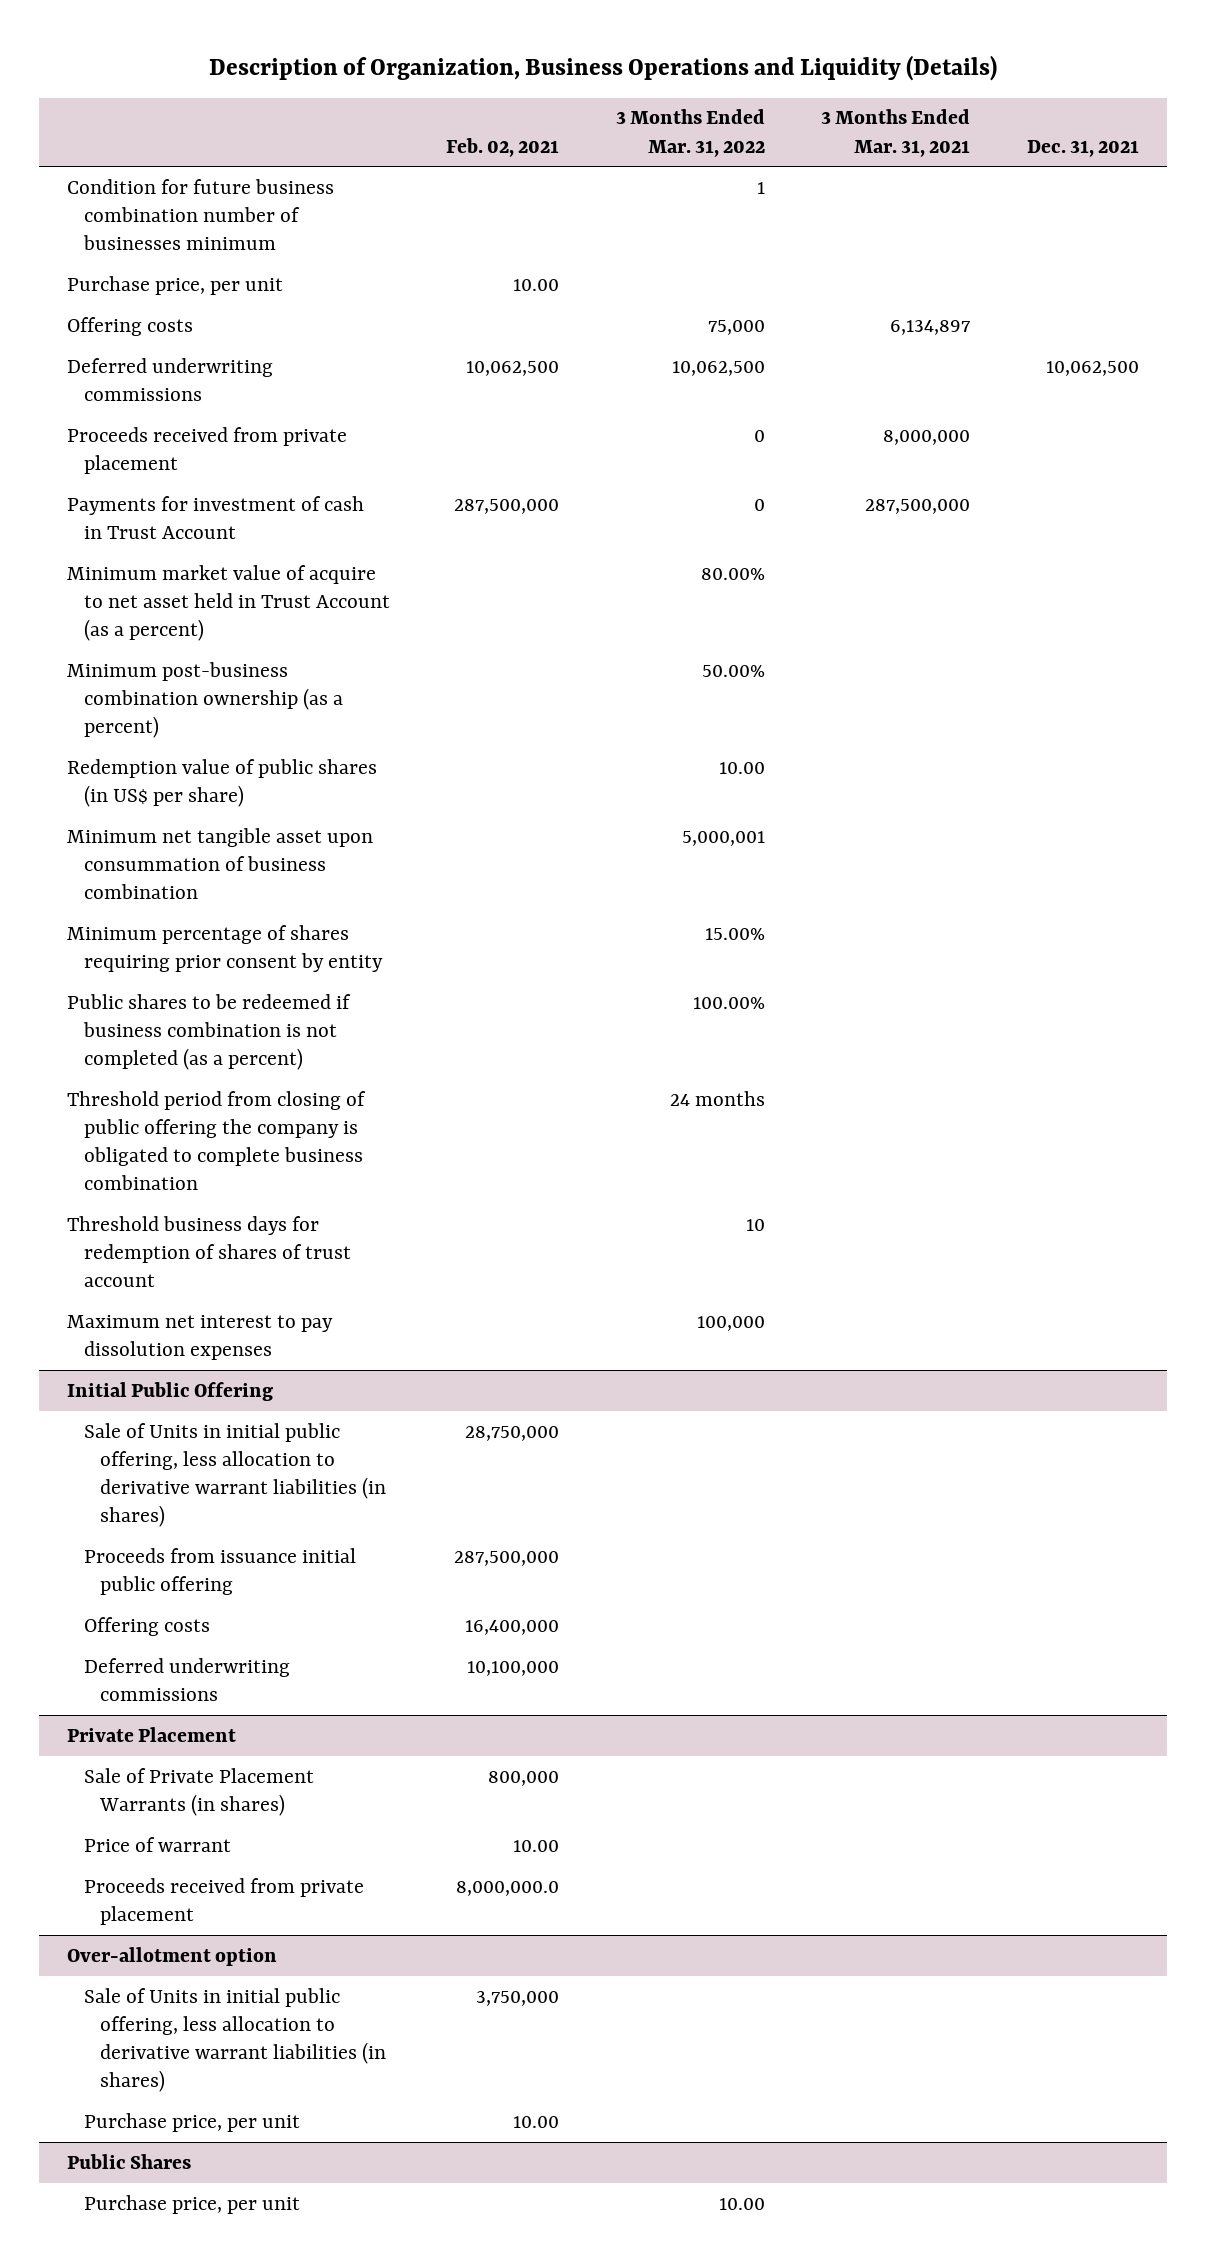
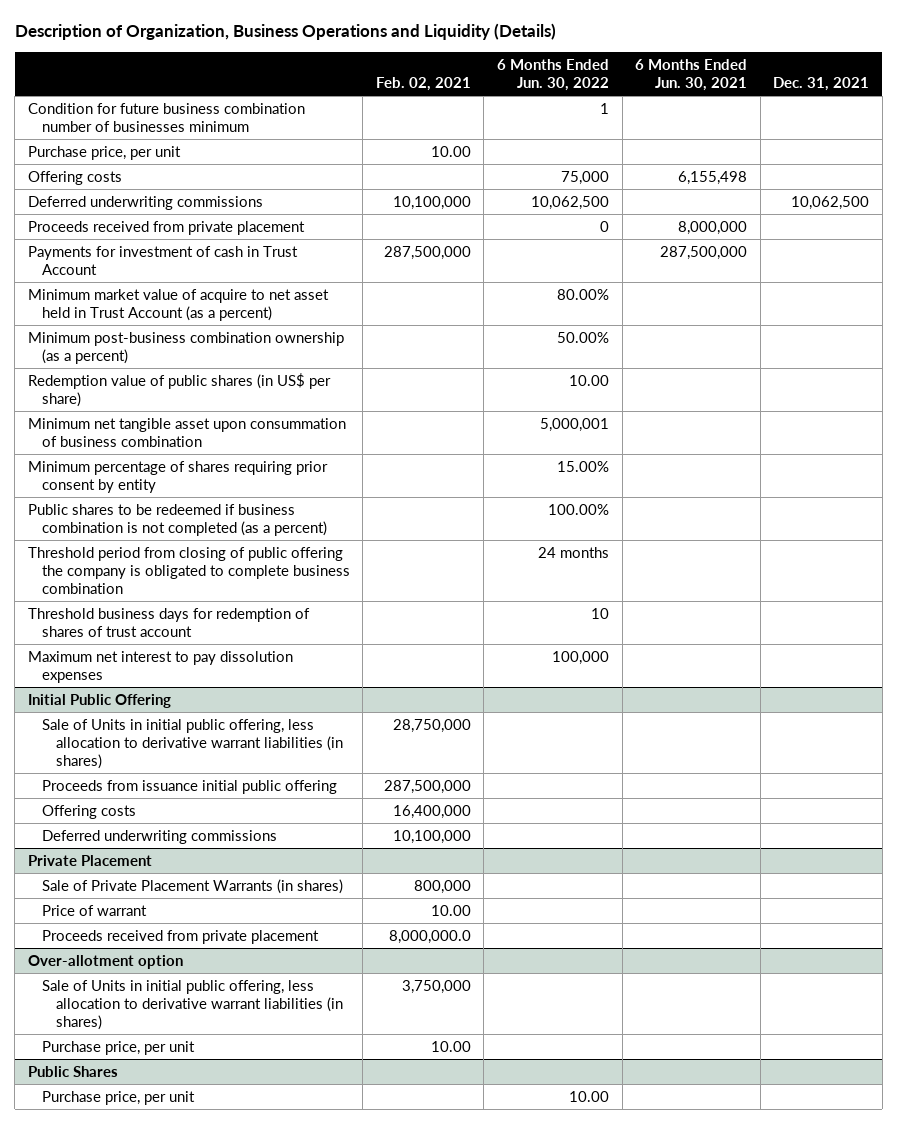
[615,109,765,157] 3 Months Ended Mar. 31, 2022 -> none
[821,109,971,157] 3 Months Ended Mar. 31, 2021 -> none
none -> [497,58,610,91] 6 Months Ended Jun. 30, 2022
none -> [635,58,748,91] 6 Months Ended Jun. 30, 2021
[466,360,560,376] 10,062,500 -> [392,195,471,210] 10,100,000

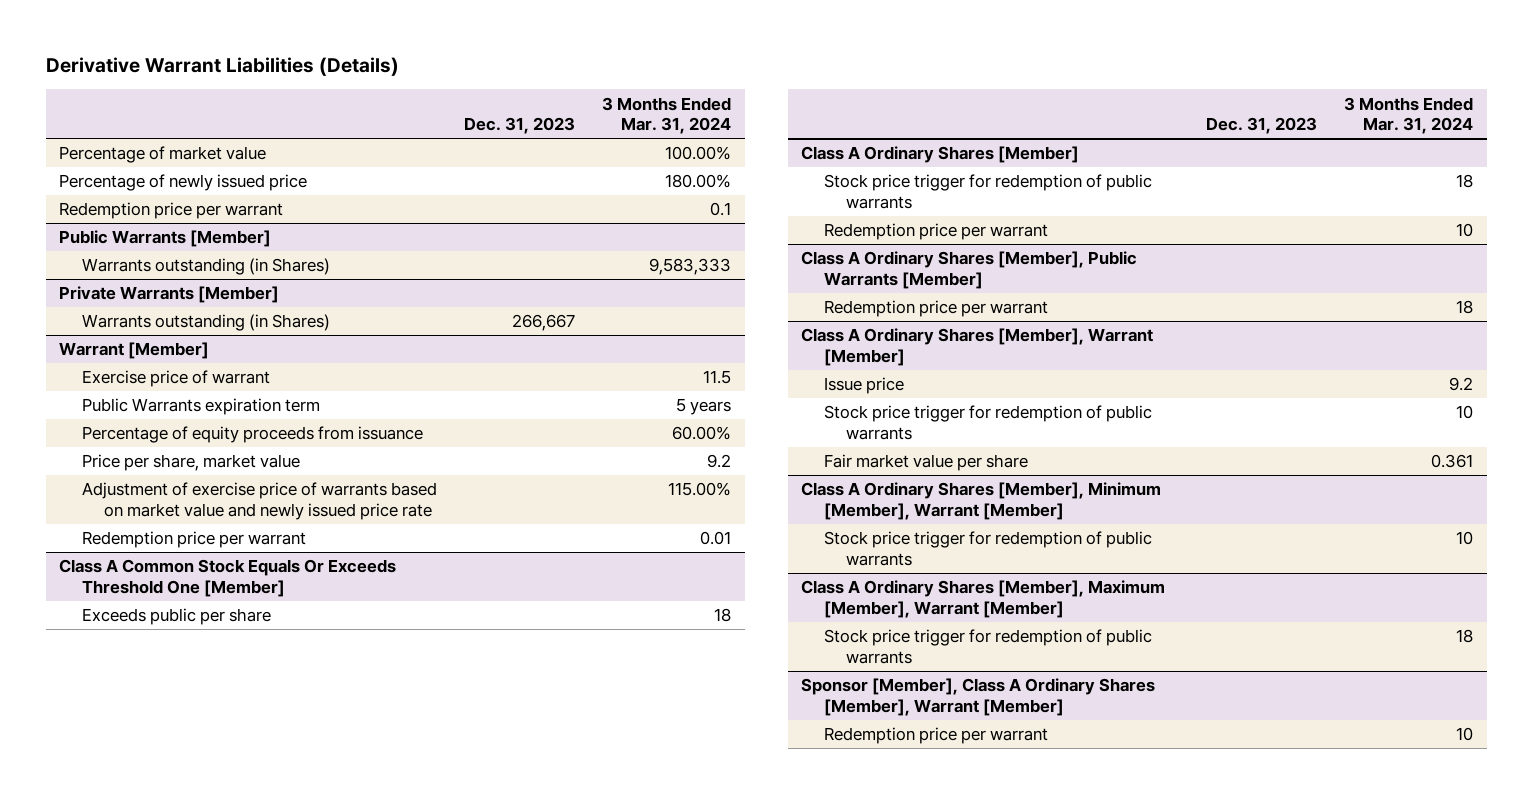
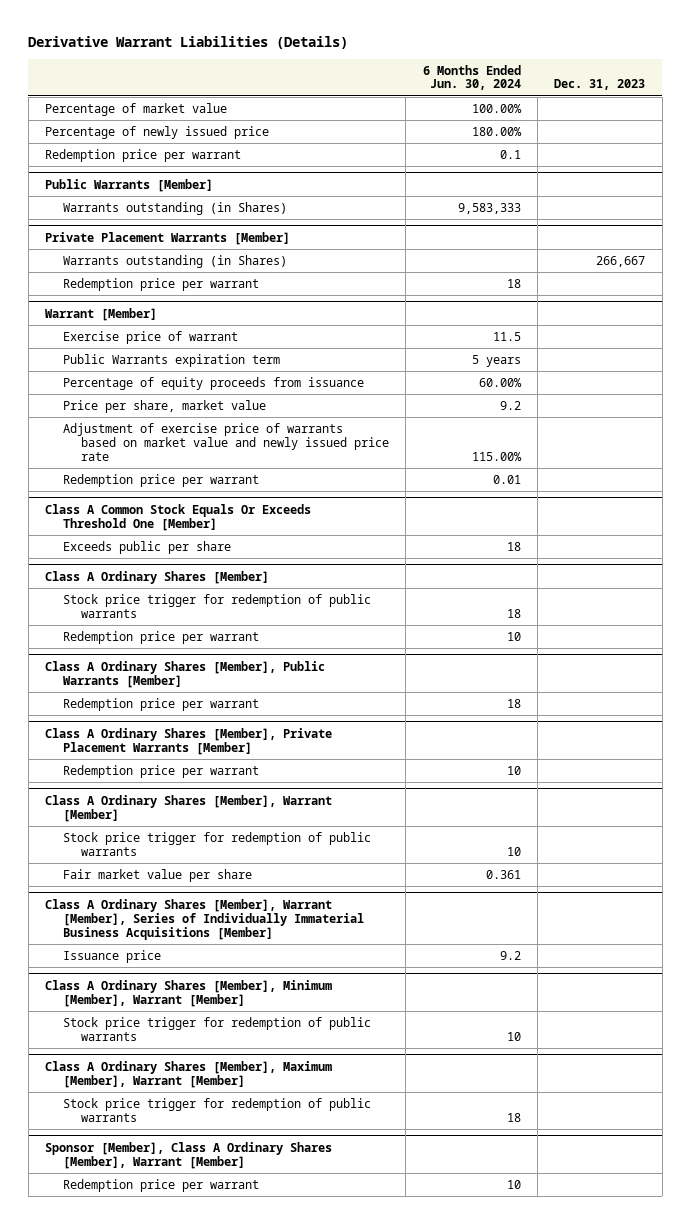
[602,96,732,134] 3 Months Ended Mar. 31, 2024 -> none
none -> [422,64,521,91] 6 Months Ended Jun. 30, 2024
[59,286,280,304] Private Warrants [Member] -> [45,231,291,245] Private Placement Warrants [Member]
none -> [62,277,259,291] Redemption price per warrant
none -> [45,727,333,755] Class A Ordinary Shares [Member], Private Placement Warrants [Member]
none -> [62,764,259,778] Redemption price per warrant
[823,377,904,395] Issue price -> none
none -> [45,898,364,940] Class A Ordinary Shares [Member], Warrant [Member], Series of Individually Immaterial Business Acquisitions [Member]
none -> [62,949,161,963] Issuance price

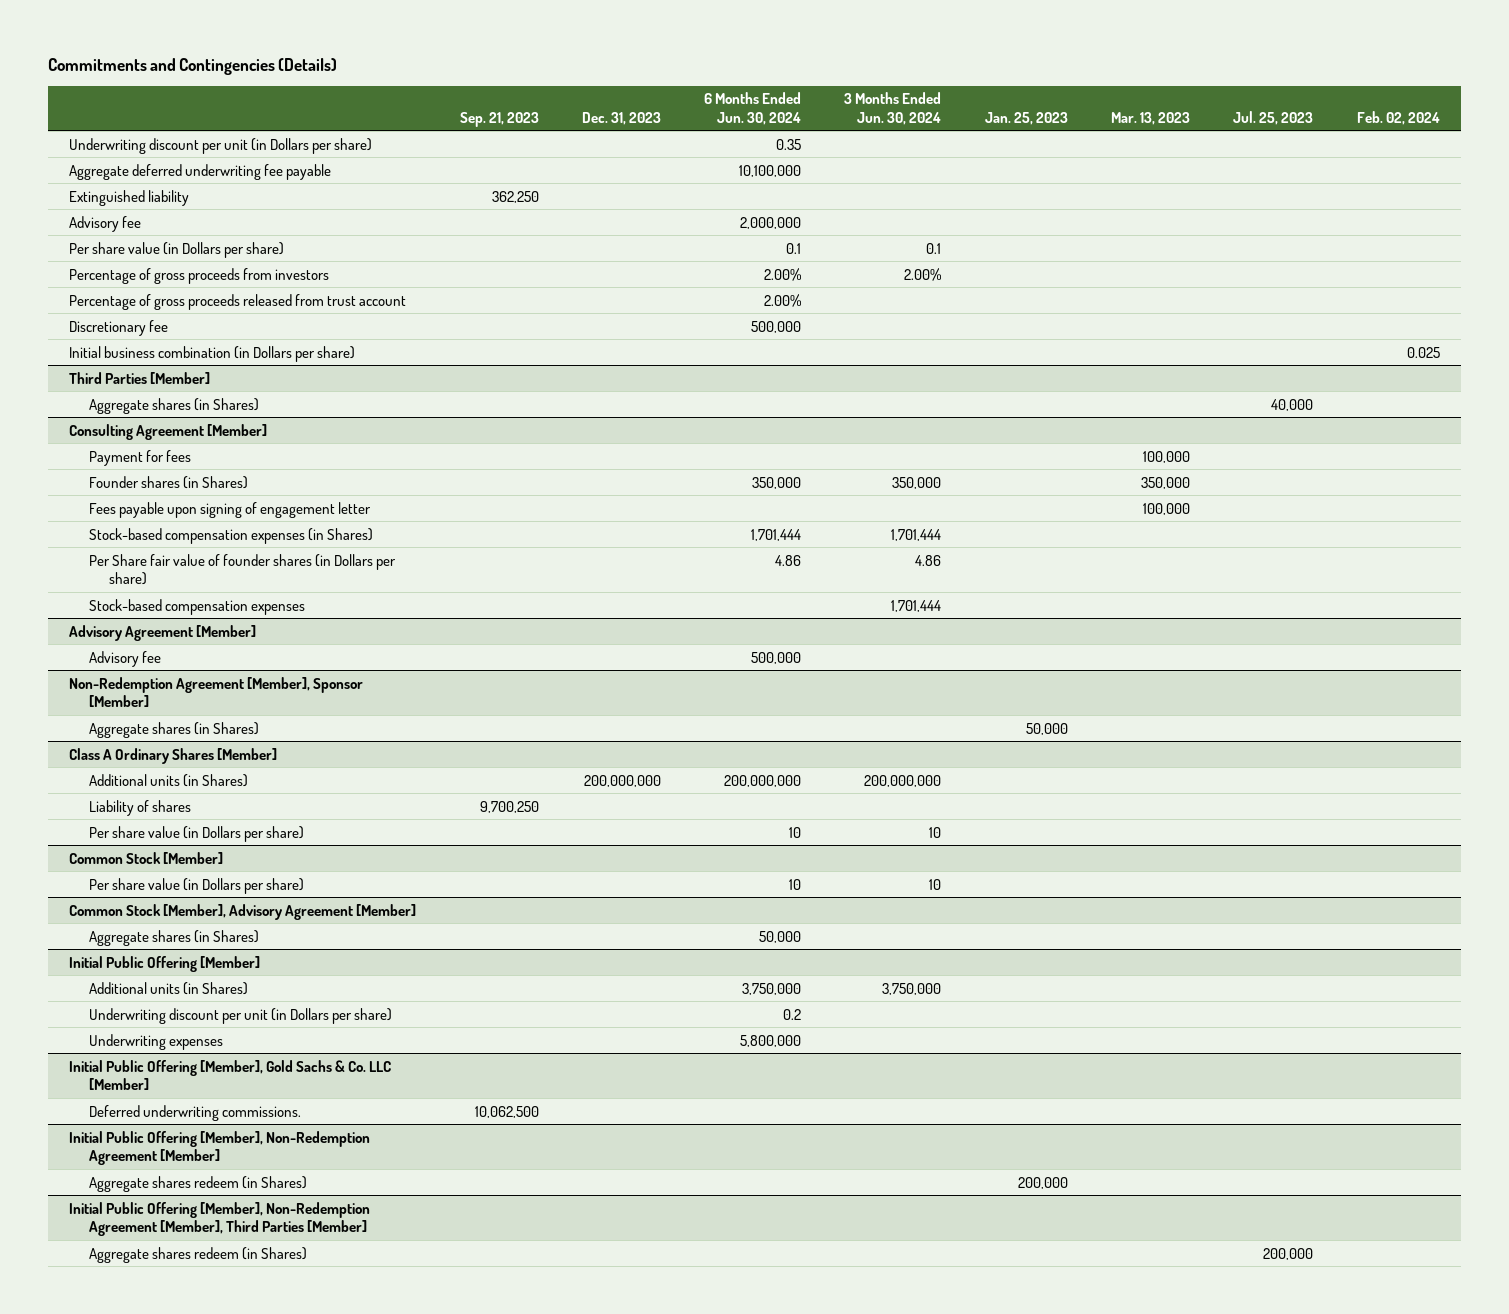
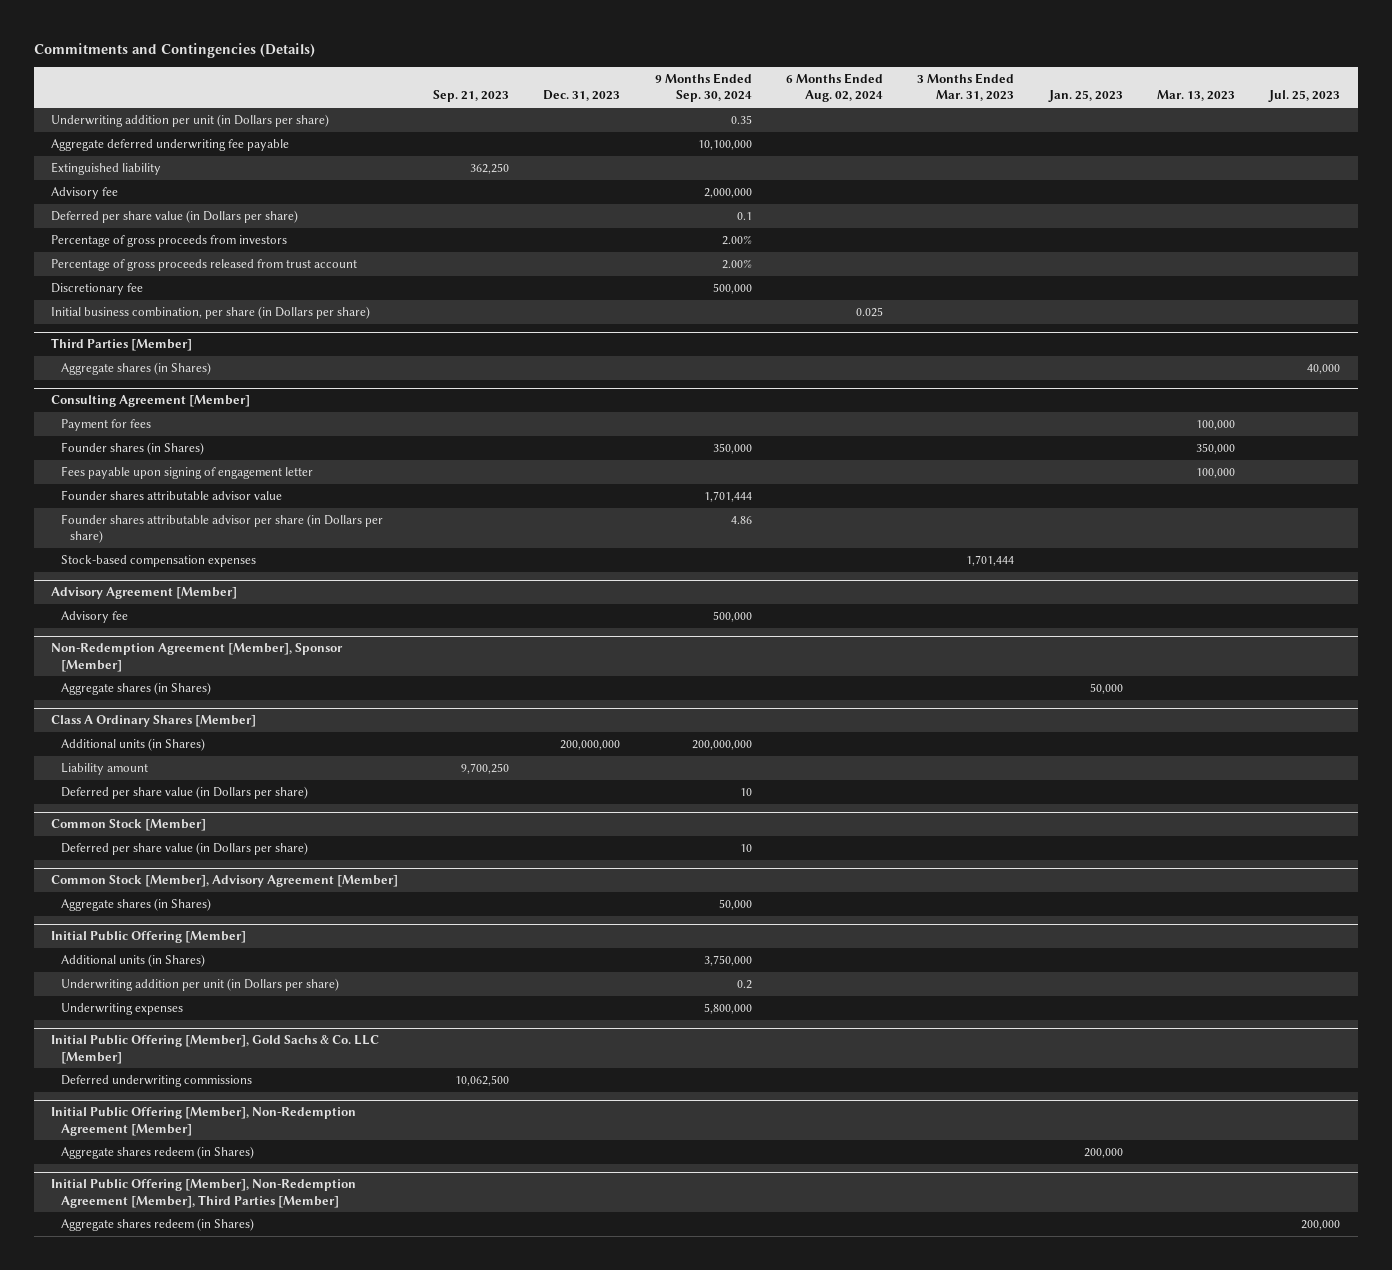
[704,92,802,125] 6 Months Ended Jun. 30, 2024 -> none
[844,92,942,125] 3 Months Ended Jun. 30, 2024 -> none
[1356,110,1440,125] Feb. 02, 2024 -> none
none -> [654,72,752,103] 9 Months Ended Sep. 30, 2024
none -> [785,72,883,103] 6 Months Ended Aug. 02, 2024
none -> [917,72,1015,102] 3 Months Ended Mar. 31, 2023
[69,137,373,154] Underwriting discount per unit (in Dollars per share) -> [51,114,330,128] Underwriting addition per unit (in Dollars per share)
[69,241,285,258] Per share value (in Dollars per share) -> [51,210,299,224] Deferred per share value (in Dollars per share)
[69,345,356,362] Initial business combination (in Dollars per share) -> [51,306,371,320] Initial business combination, per share (in Dollars per share)
[89,527,374,544] Stock-based compensation expenses (in Shares) -> [60,490,282,501] Founder shares attributable advisor value
[89,553,397,586] Per Share fair value of founder shares (in Dollars per share) -> [60,514,383,544] Founder shares attributable advisor per share (in Dollars per share)
[89,799,192,816] Liability of shares -> [60,763,148,776] Liability amount
[89,825,305,842] Per share value (in Dollars per share) -> [60,786,308,800] Deferred per share value (in Dollars per share)
[89,877,305,894] Per share value (in Dollars per share) -> [60,842,308,856] Deferred per share value (in Dollars per share)
[89,1007,393,1024] Underwriting discount per unit (in Dollars per share) -> [60,978,339,992] Underwriting addition per unit (in Dollars per share)
[89,1104,302,1121] Deferred underwriting commissions. -> [60,1075,252,1088] Deferred underwriting commissions

